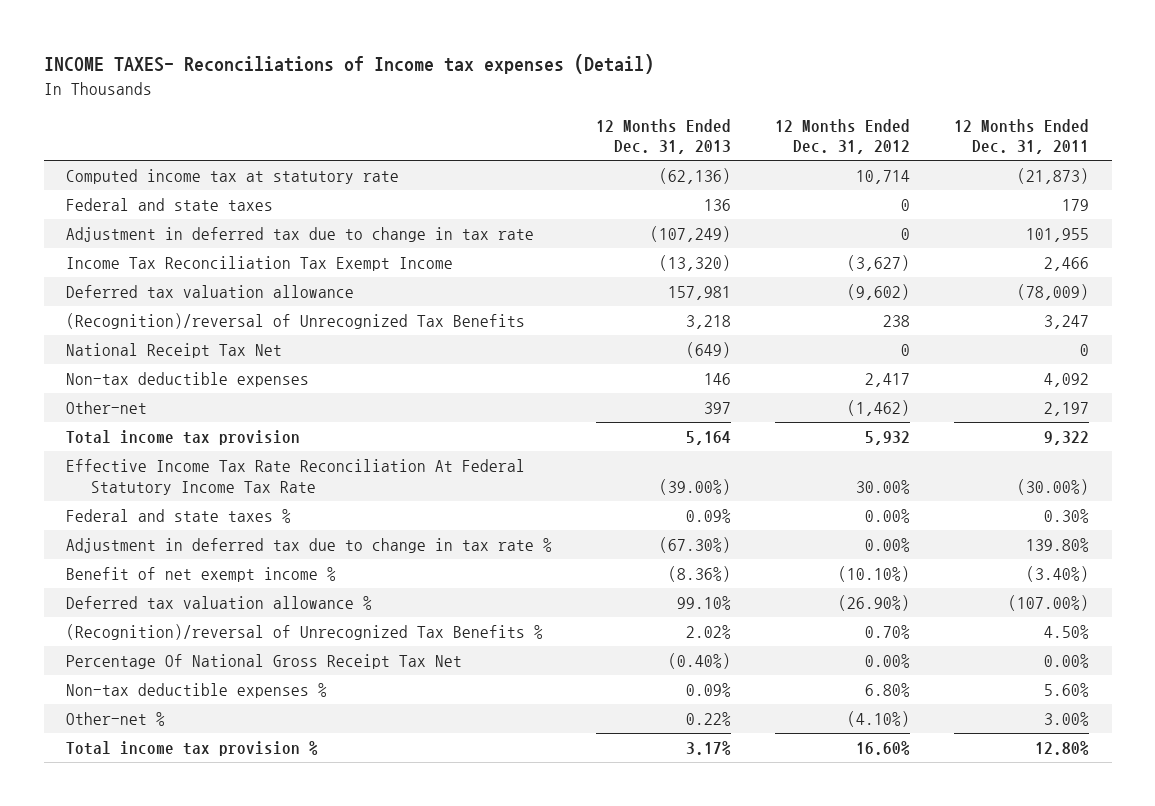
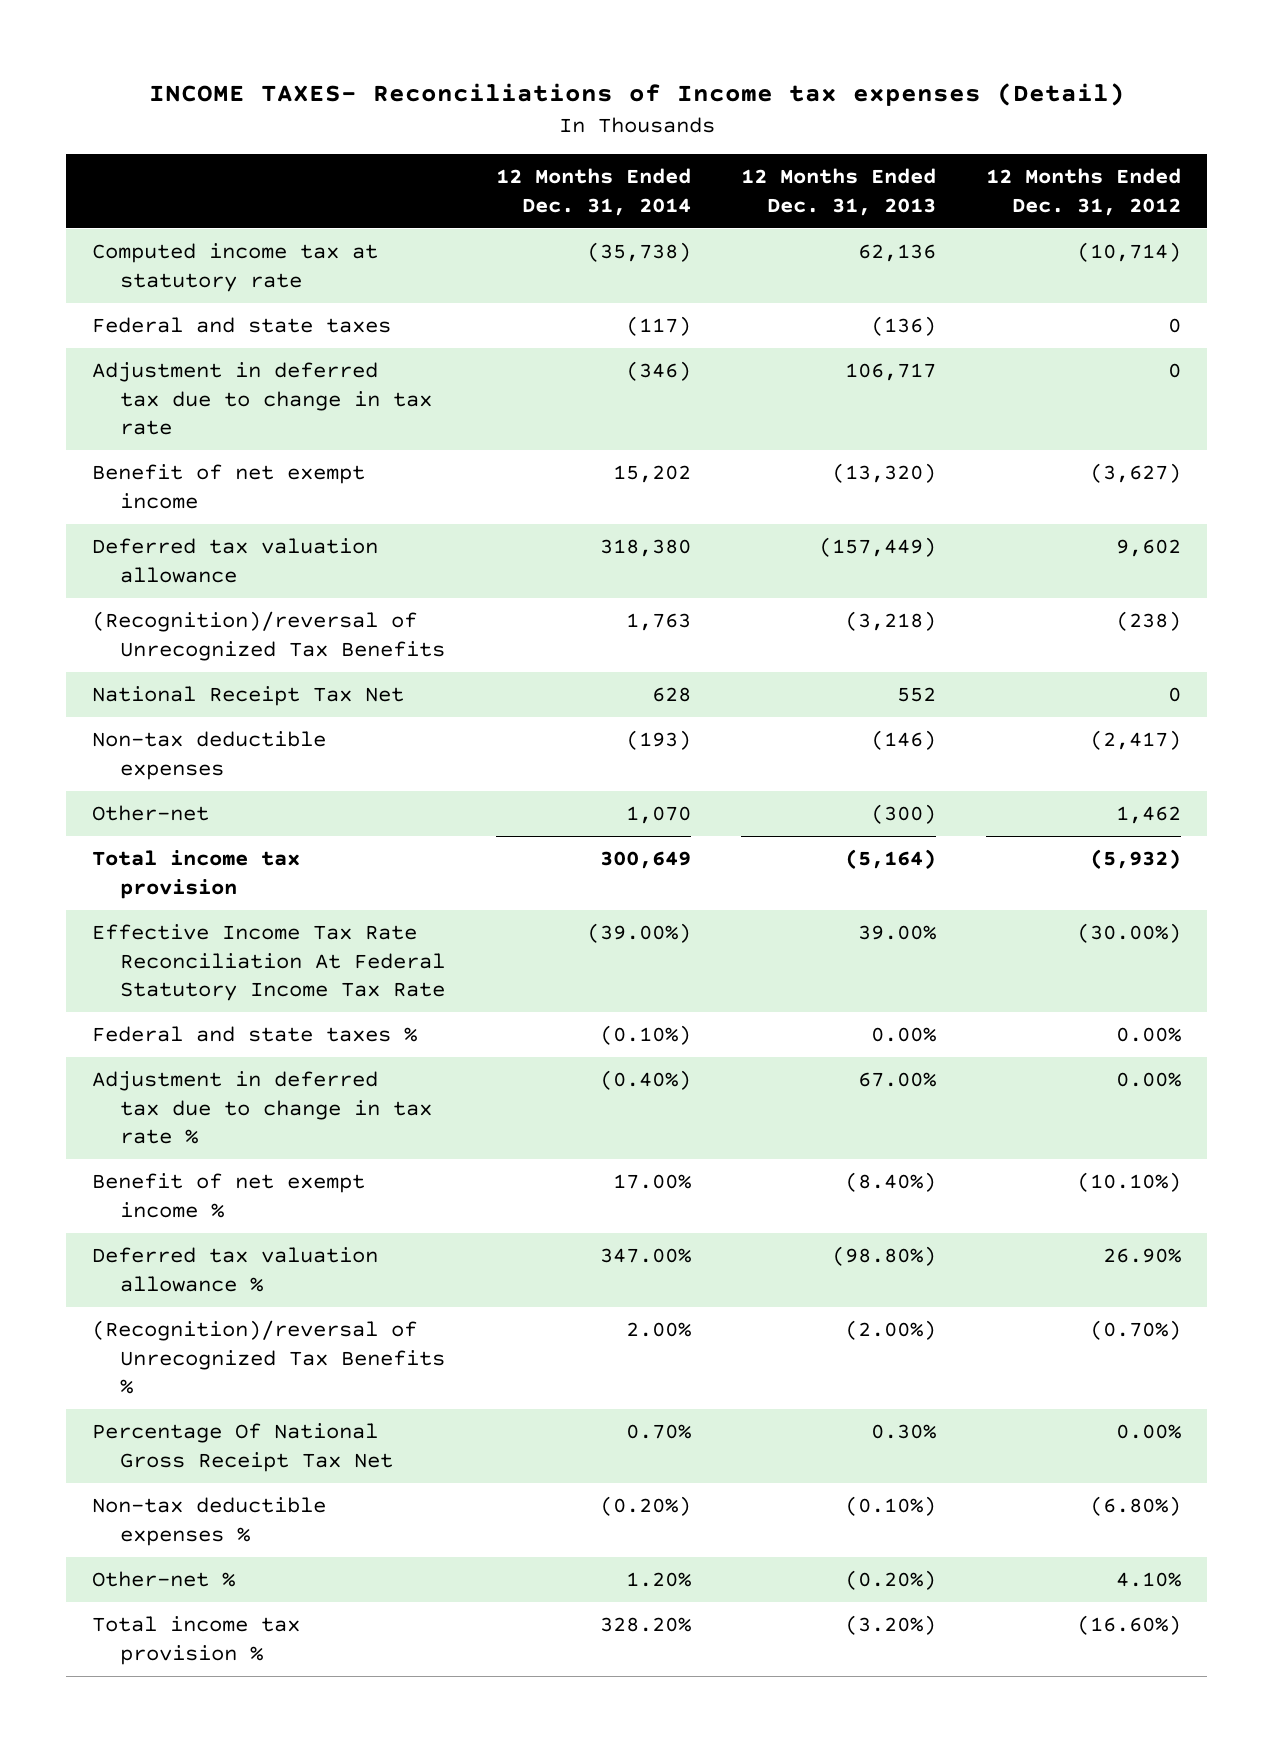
[954,118,1090,155] 12 Months Ended Dec. 31, 2011 -> none
none -> [495,168,691,216] 12 Months Ended Dec. 31, 2014
[659,168,732,185] (62,136) -> [858,244,937,263] 62,136
[856,170,911,185] 10,714 -> [1077,242,1182,263] (10,714)
[704,199,732,212] 136 -> [871,316,937,337] (136)
[650,226,732,243] (107,249) -> [845,363,937,382] 106,717
[65,256,453,272] Income Tax Reconciliation Tax Exempt Income -> [91,464,365,509] Benefit of net exempt income
[668,286,732,301] 157,981 -> [819,537,937,558] (157,449)
[847,284,911,301] (9,602) -> [1116,539,1182,558] 9,602
[686,315,732,330] 3,218 -> [845,611,937,632] (3,218)
[883,315,911,328] 238 -> [1116,611,1182,632] (238)
[686,342,732,359] (649) -> [897,687,937,703] 552
[704,373,732,386] 146 -> [871,730,937,751] (146)
[865,373,911,388] 2,417 -> [1090,730,1182,751] (2,417)
[704,402,732,415] 397 -> [871,804,937,825] (300)
[847,400,911,417] (1,462) -> [1116,806,1182,825] 1,462
[686,431,732,446] 5,164 -> [845,849,937,870] (5,164)
[865,431,911,446] 5,932 -> [1090,849,1182,870] (5,932)
[659,478,732,495] (39.00%) -> [858,925,937,941] 39.00%
[856,479,911,494] 30.00% -> [1077,923,1182,944] (30.00%)
[686,509,732,524] 0.09% -> [871,1027,937,1043] 0.00%
[659,537,732,554] (67.30%) -> [858,1072,937,1088] 67.00%
[668,566,732,583] (8.36%) -> [845,1172,937,1193] (8.40%)
[677,596,732,611] 99.10% -> [832,1246,937,1267] (98.80%)
[838,595,911,612] (26.90%) -> [1103,1248,1182,1264] 26.90%
[686,625,732,640] 2.02% -> [845,1320,937,1341] (2.00%)
[865,625,911,640] 0.70% -> [1090,1320,1182,1341] (0.70%)
[668,653,732,670] (0.40%) -> [871,1424,937,1440] 0.30%
[686,683,732,698] 0.09% -> [845,1496,937,1517] (0.10%)
[865,683,911,698] 6.80% -> [1090,1496,1182,1517] (6.80%)
[686,712,732,727] 0.22% -> [845,1570,937,1591] (0.20%)
[847,711,911,728] (4.10%) -> [1116,1572,1182,1588] 4.10%
[686,741,732,756] 3.17% -> [845,1615,937,1636] (3.20%)
[856,741,911,756] 16.60% -> [1077,1615,1182,1636] (16.60%)

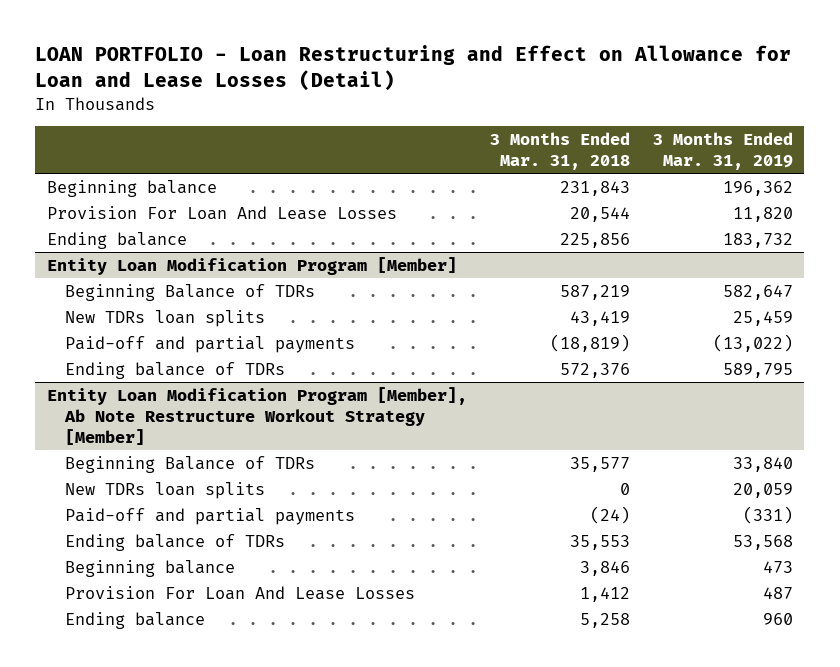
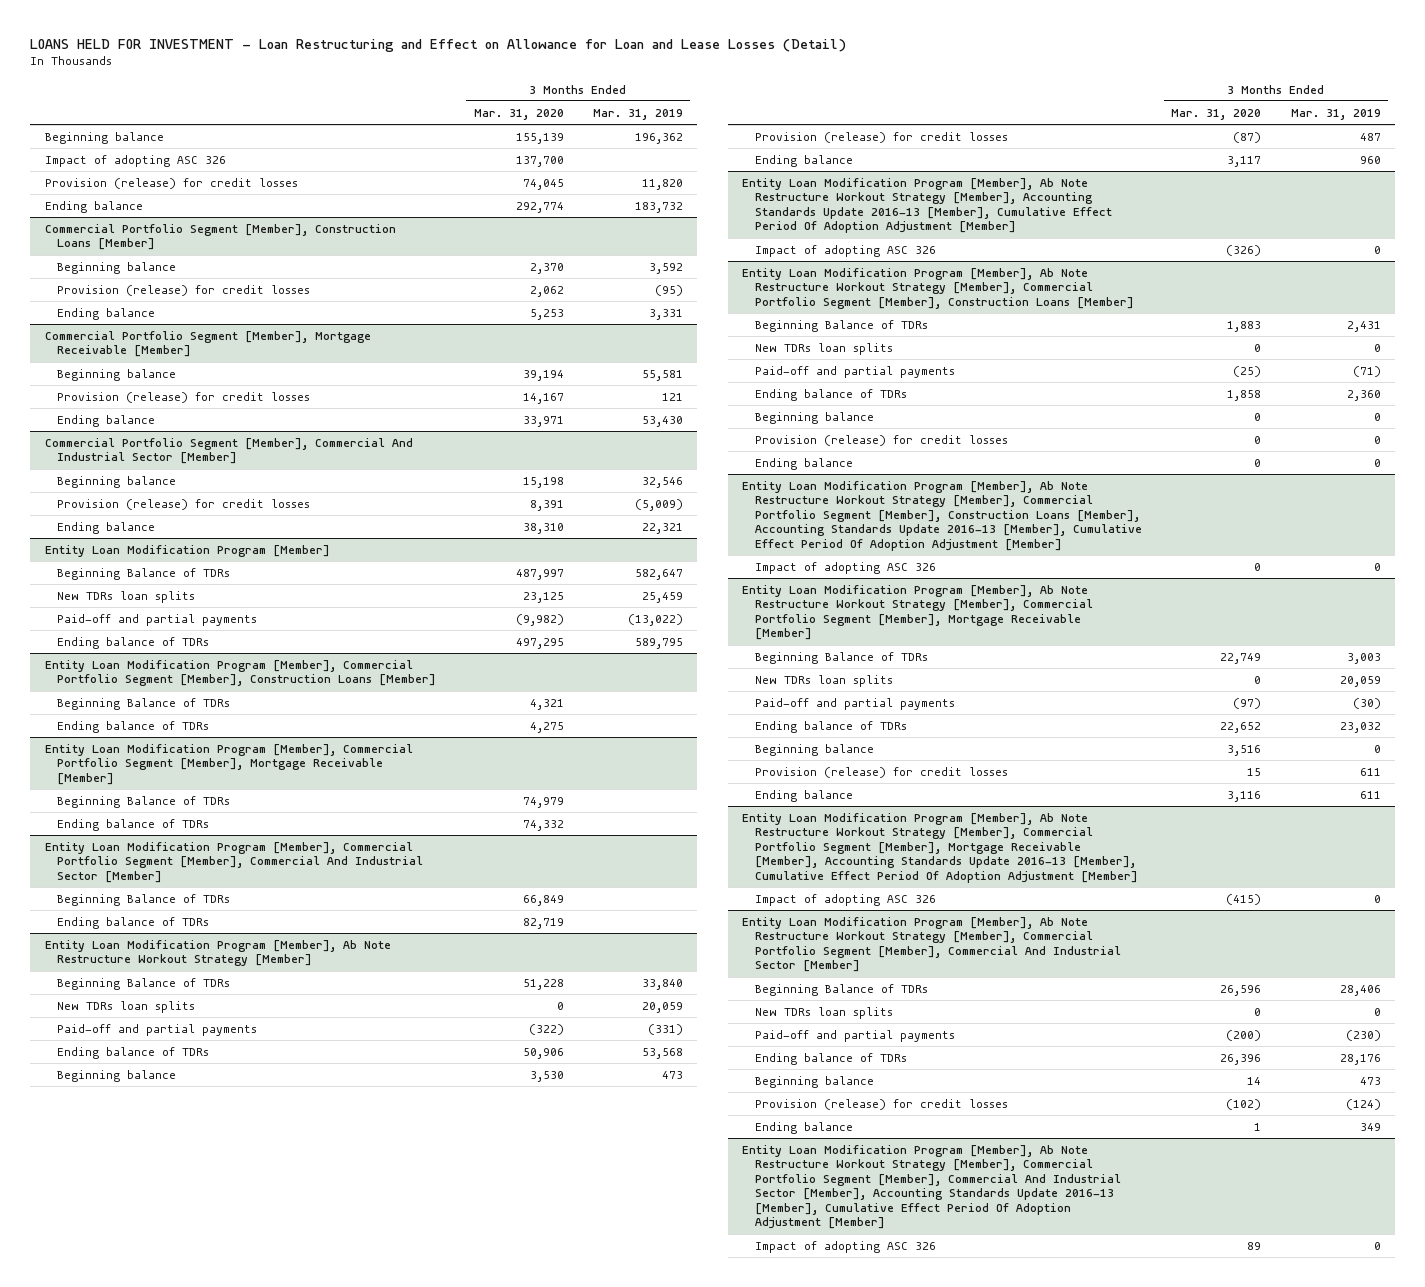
[35,45,792,92] LOAN PORTFOLIO - Loan Restructuring and Effect on Allowance for Loan and Lease Losses (Detail) -> [30,39,847,53] LOANS HELD FOR INVESTMENT - Loan Restructuring and Effect on Allowance for Loan and Lease Losses (Detail)
[489,132,630,171] 3 Months Ended Mar. 31, 2018 -> none
none -> [473,108,564,120] Mar. 31, 2020
none -> [44,154,226,167] Impact of adopting ASC 326
[46,205,397,220] Provision For Loan And Lease Losses -> [44,177,298,189] Provision (release) for credit losses
none -> [44,223,396,251] Commercial Portfolio Segment [Member], Construction Loans [Member]
none -> [57,261,177,274] Beginning balance
none -> [57,284,311,296] Provision (release) for credit losses
none -> [57,307,156,320] Ending balance
none -> [44,330,371,358] Commercial Portfolio Segment [Member], Mortgage Receivable [Member]
none -> [57,368,177,381] Beginning balance
none -> [57,391,311,403] Provision (release) for credit losses
none -> [57,414,156,427] Ending balance
none -> [44,437,413,465] Commercial Portfolio Segment [Member], Commercial And Industrial Sector [Member]
none -> [57,475,177,488] Beginning balance
none -> [57,498,311,510] Provision (release) for credit losses
none -> [57,521,156,534] Ending balance
none -> [44,659,437,687] Entity Loan Modification Program [Member], Commercial Portfolio Segment [Member], Construction Loans [Member]
none -> [57,697,231,710] Beginning Balance of TDRs
none -> [57,720,210,733] Ending balance of TDRs
none -> [44,743,413,785] Entity Loan Modification Program [Member], Commercial Portfolio Segment [Member], Mortgage Receivable [Member]
none -> [57,795,231,808] Beginning Balance of TDRs
none -> [57,818,210,831] Ending balance of TDRs
none -> [44,841,424,883] Entity Loan Modification Program [Member], Commercial Portfolio Segment [Member], Commercial And Industrial Sector [Member]
none -> [57,893,231,906] Beginning Balance of TDRs
none -> [57,916,210,929] Ending balance of TDRs
[65,585,416,600] Provision For Loan And Lease Losses -> [755,131,1009,143] Provision (release) for credit losses
none -> [742,177,1113,234] Entity Loan Modification Program [Member], Ab Note Restructure Workout Strategy [Member], Accounting Standards Update 2016-13 [Member], Cumulative Effect Period Of Adoption Adjustment [Member]
none -> [755,244,937,257] Impact of adopting ASC 326
none -> [742,267,1135,309] Entity Loan Modification Program [Member], Ab Note Restructure Workout Strategy [Member], Commercial Portfolio Segment [Member], Construction Loans [Member]
none -> [755,319,929,332] Beginning Balance of TDRs
none -> [755,342,894,355] New TDRs loan splits
none -> [755,365,956,378] Paid-off and partial payments
none -> [755,388,908,401] Ending balance of TDRs
none -> [755,411,875,424] Beginning balance
none -> [755,434,1009,446] Provision (release) for credit losses
none -> [755,457,854,470] Ending balance
none -> [742,480,1143,551] Entity Loan Modification Program [Member], Ab Note Restructure Workout Strategy [Member], Commercial Portfolio Segment [Member], Construction Loans [Member], Accounting Standards Update 2016-13 [Member], Cumulative Effect Period Of Adoption Adjustment [Member]
none -> [755,561,937,574] Impact of adopting ASC 326
none -> [742,584,1094,641] Entity Loan Modification Program [Member], Ab Note Restructure Workout Strategy [Member], Commercial Portfolio Segment [Member], Mortgage Receivable [Member]
none -> [755,651,929,664] Beginning Balance of TDRs
none -> [755,674,894,687] New TDRs loan splits
none -> [755,697,956,710] Paid-off and partial payments
none -> [755,720,908,733] Ending balance of TDRs
none -> [755,743,875,756] Beginning balance
none -> [755,766,1009,778] Provision (release) for credit losses
none -> [755,789,854,802] Ending balance
none -> [742,812,1139,883] Entity Loan Modification Program [Member], Ab Note Restructure Workout Strategy [Member], Commercial Portfolio Segment [Member], Mortgage Receivable [Member], Accounting Standards Update 2016-13 [Member], Cumulative Effect Period Of Adoption Adjustment [Member]
none -> [755,893,937,906] Impact of adopting ASC 326
none -> [742,916,1122,973] Entity Loan Modification Program [Member], Ab Note Restructure Workout Strategy [Member], Commercial Portfolio Segment [Member], Commercial And Industrial Sector [Member]
none -> [755,983,929,996] Beginning Balance of TDRs
none -> [755,1006,894,1019] New TDRs loan splits
none -> [755,1029,956,1042] Paid-off and partial payments
none -> [755,1052,908,1065] Ending balance of TDRs
none -> [755,1075,875,1088] Beginning balance
none -> [755,1098,1009,1110] Provision (release) for credit losses
none -> [755,1121,854,1134] Ending balance
none -> [742,1144,1122,1230] Entity Loan Modification Program [Member], Ab Note Restructure Workout Strategy [Member], Commercial Portfolio Segment [Member], Commercial And Industrial Sector [Member], Accounting Standards Update 2016-13 [Member], Cumulative Effect Period Of Adoption Adjustment [Member]
none -> [755,1240,937,1253] Impact of adopting ASC 326

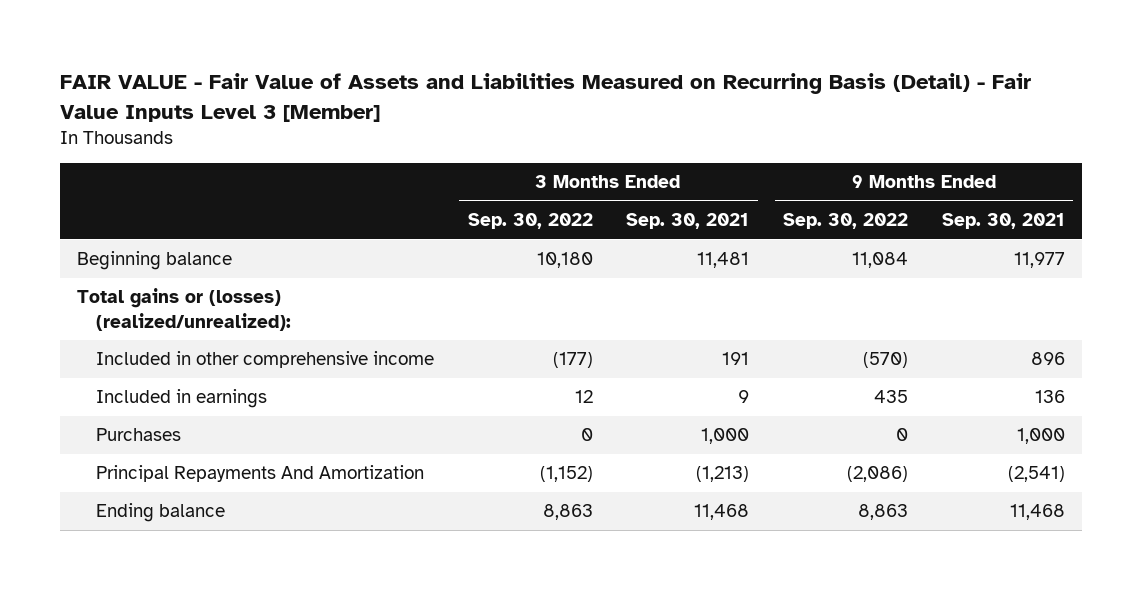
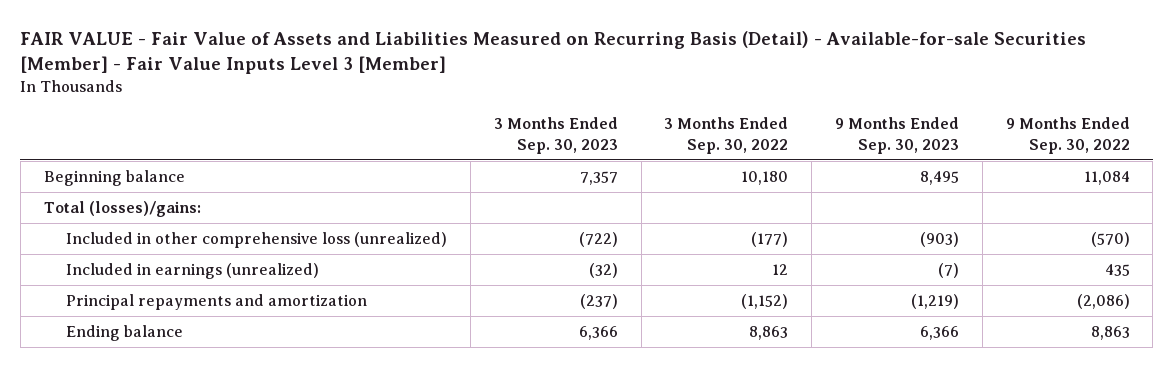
[59,73,1031,122] FAIR VALUE - Fair Value of Assets and Liabilities Measured on Recurring Basis (Detail) - Fair Value Inputs Level 3 [Member] -> [20,31,1087,75] FAIR VALUE - Fair Value of Assets and Liabilities Measured on Recurring Basis (Detail) - Available-for-sale Securities [Member] - Fair Value Inputs Level 3 [Member]
[626,213,750,230] Sep. 30, 2021 -> none
[941,213,1065,230] Sep. 30, 2021 -> none
none -> [493,117,618,154] 3 Months Ended Sep. 30, 2023
none -> [834,117,959,154] 9 Months Ended Sep. 30, 2023
[95,428,181,442] Purchases -> none
[76,288,291,331] Total gains or (losses) (realized/unrealized): -> [43,200,201,217] Total (losses)/gains:
[95,351,434,369] Included in other comprehensive income -> [66,231,448,248] Included in other comprehensive loss (unrealized)
[95,389,267,409] Included in earnings -> [66,262,320,279] Included in earnings (unrealized)
[95,465,424,483] Principal Repayments And Amortization -> [66,293,368,310] Principal repayments and amortization

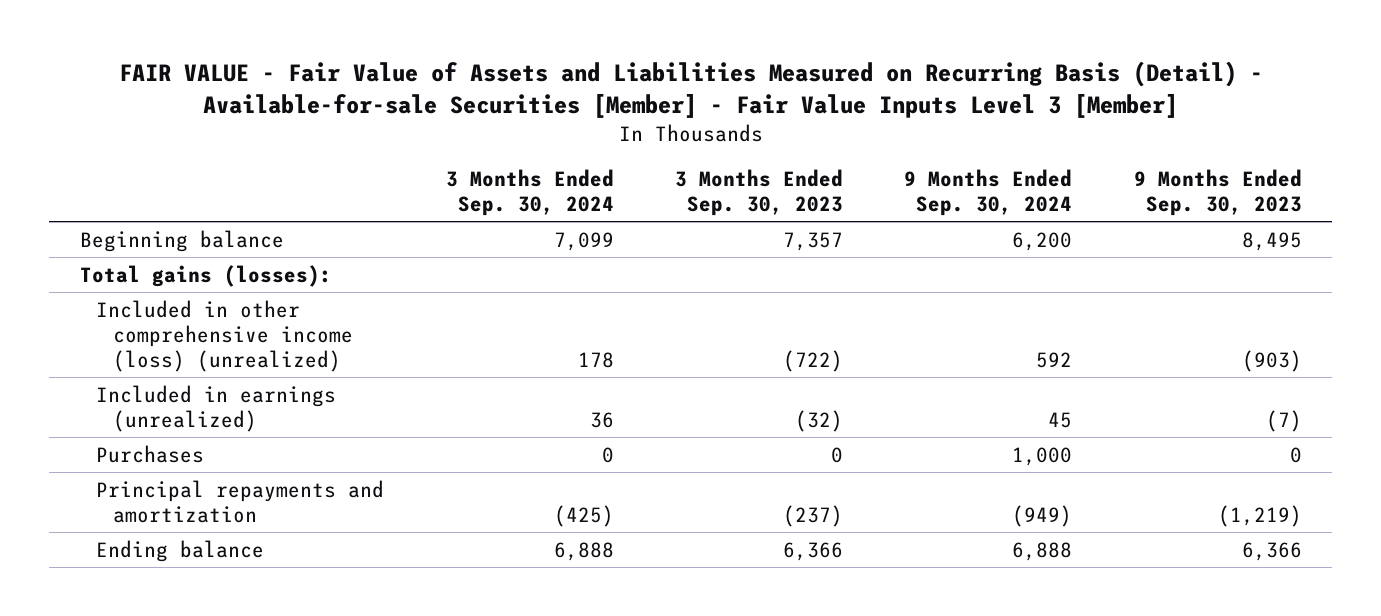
[664,117,789,154] 3 Months Ended Sep. 30, 2022 -> none
[1005,117,1130,154] 9 Months Ended Sep. 30, 2022 -> none
none -> [445,168,614,216] 3 Months Ended Sep. 30, 2024
none -> [904,168,1073,216] 9 Months Ended Sep. 30, 2024
[43,200,201,217] Total (losses)/gains: -> [79,264,332,287] Total gains (losses):
[66,231,448,248] Included in other comprehensive loss (unrealized) -> [96,299,353,373] Included in other comprehensive income (loss) (unrealized)
none -> [96,444,205,463] Purchases

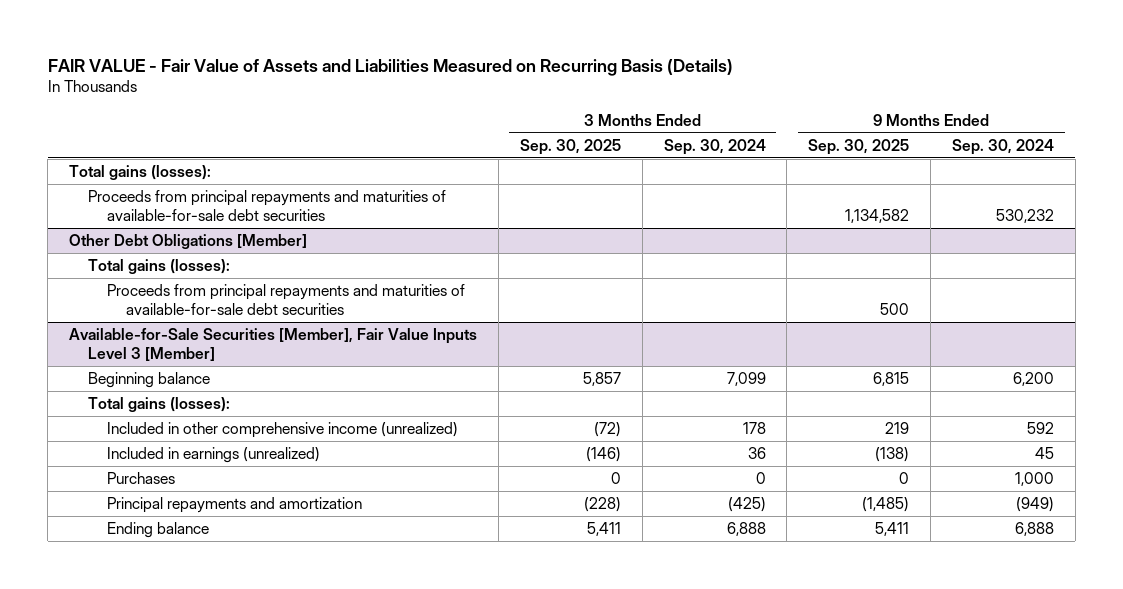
[118,61,1263,118] FAIR VALUE - Fair Value of Assets and Liabilities Measured on Recurring Basis (Detail) - Available-for-sale Securities [Member] - Fair Value Inputs Level 3 [Member] -> [47,58,733,76] FAIR VALUE - Fair Value of Assets and Liabilities Measured on Recurring Basis (Details)
[674,168,843,216] 3 Months Ended Sep. 30, 2023 -> none
[1133,168,1302,216] 9 Months Ended Sep. 30, 2023 -> none
none -> [519,139,621,156] Sep. 30, 2025
none -> [808,139,910,156] Sep. 30, 2025
none -> [69,165,212,181] Total gains (losses):
none -> [88,190,447,222] Proceeds from principal repayments and maturities of available-for-sale debt securities
none -> [69,234,308,250] Other Debt Obligations [Member]
none -> [88,259,231,275] Total gains (losses):
none -> [106,284,465,316] Proceeds from principal repayments and maturities of available-for-sale debt securities
none -> [69,328,478,362] Available-for-Sale Securities [Member], Fair Value Inputs Level 3 [Member]
[96,299,353,373] Included in other comprehensive income (loss) (unrealized) -> [106,422,458,439] Included in other comprehensive income (unrealized)

